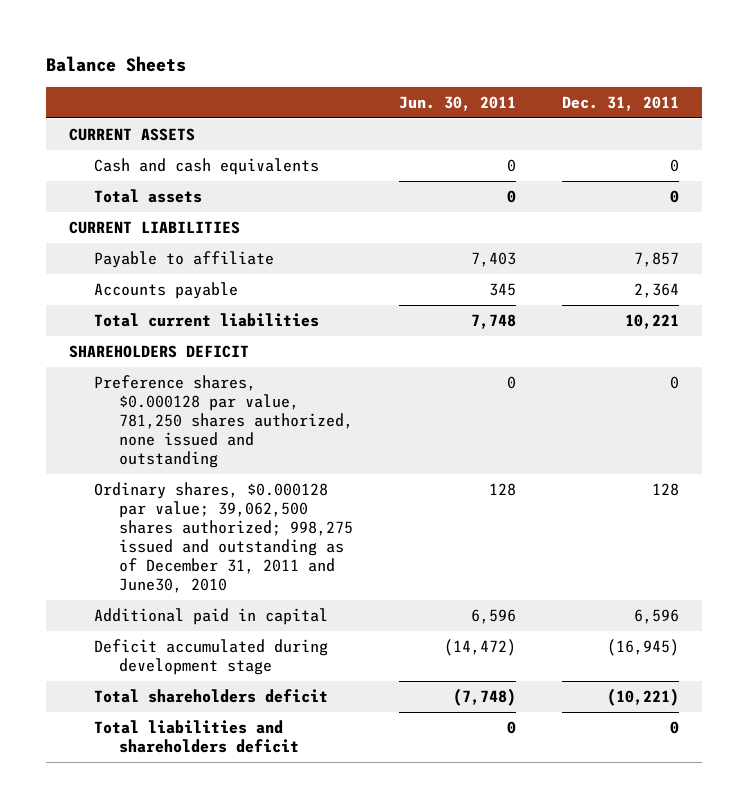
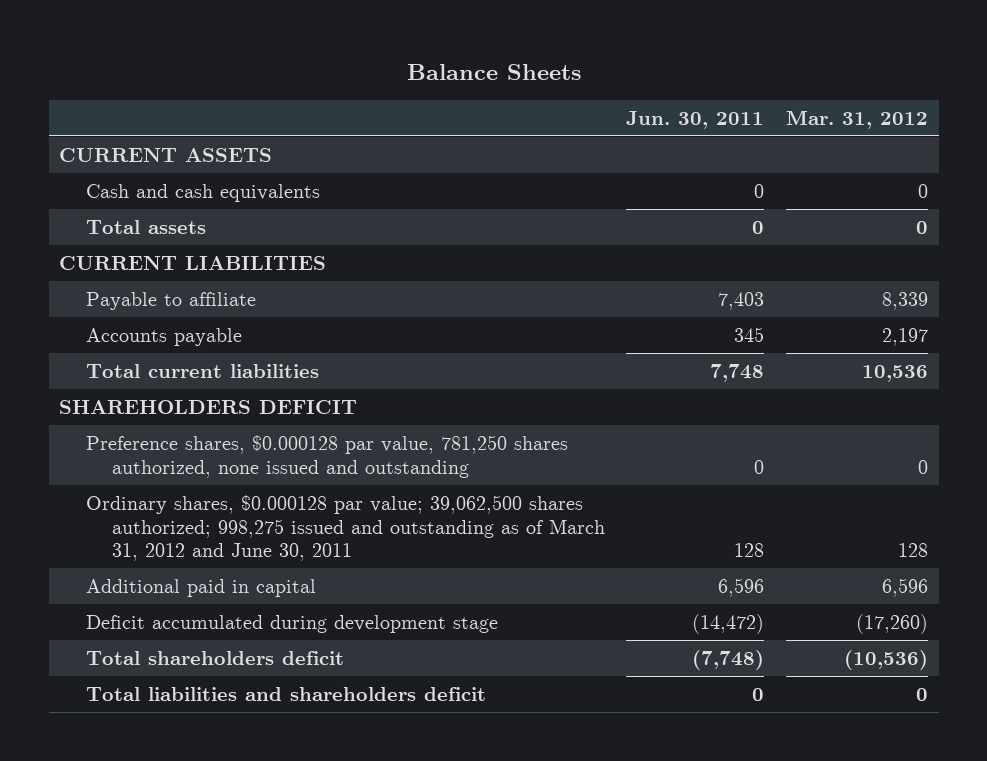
[561,95,679,111] Dec. 31, 2011 -> none
none -> [785,109,928,129] Mar. 31, 2012
[94,482,353,593] Ordinary shares, $0.000128 par value; 39,062,500 shares authorized; 998,275 issued and outstanding as of December 31, 2011 and June30, 2010 -> [85,495,605,561] Ordinary shares, $0.000128 par value; 39,062,500 shares authorized; 998,275 issued and outstanding as of March 31, 2012 and June 30, 2011

